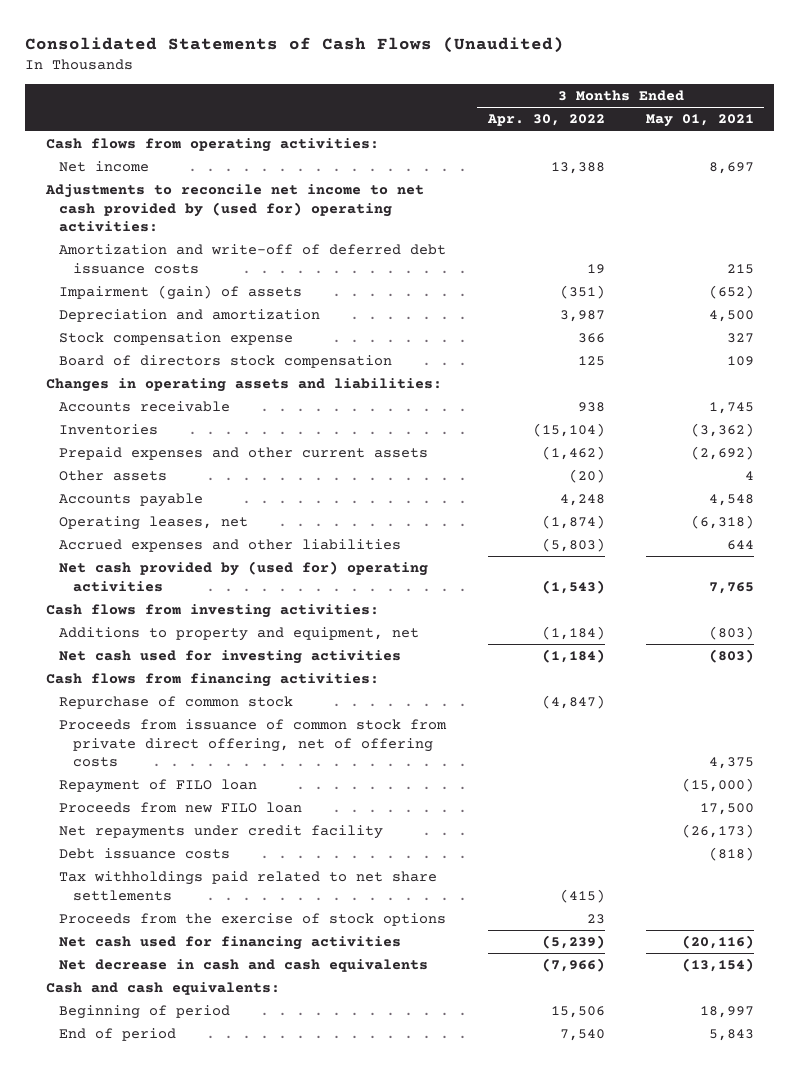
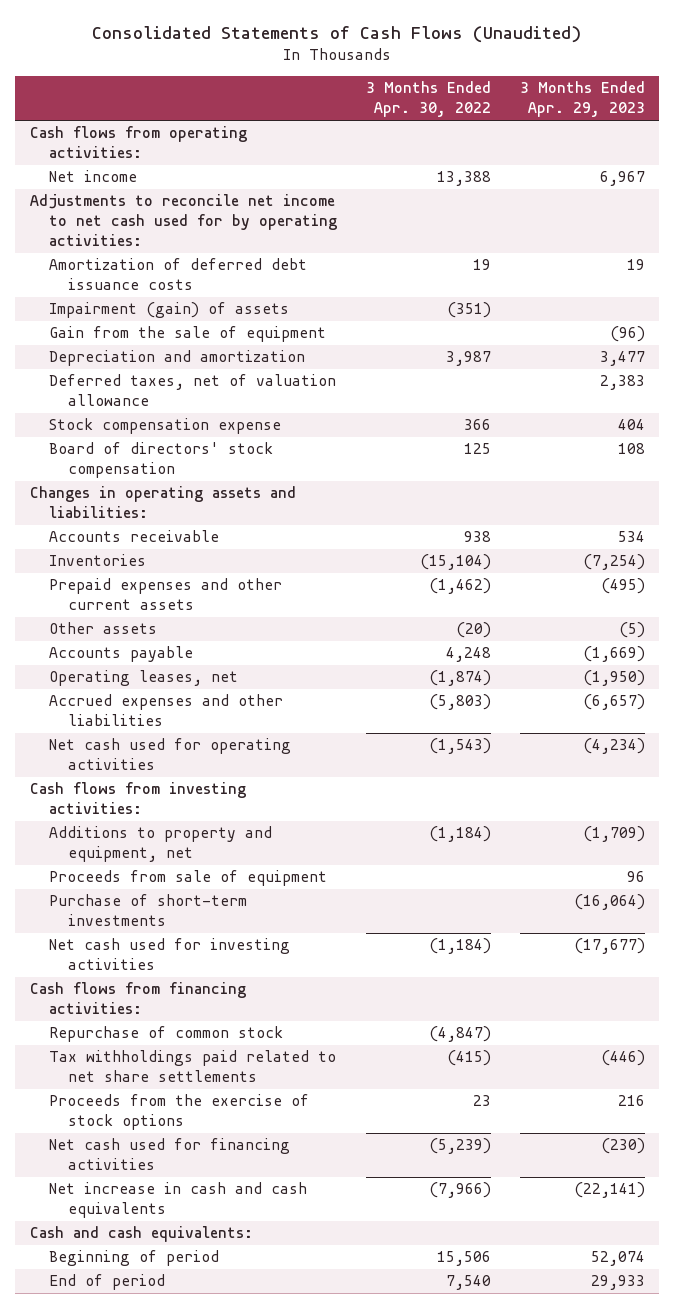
[645,114,754,128] May 01, 2021 -> none
none -> [519,81,645,118] 3 Months Ended Apr. 29, 2023
[44,183,424,233] Adjustments to reconcile net income to net cash provided by (used for) operating activities: -> [29,194,337,247] Adjustments to reconcile net income to net cash used for by operating activities:
[59,243,447,274] Amortization and write-off of deferred debt issuance costs -> [48,258,307,291] Amortization of deferred debt issuance costs
none -> [48,326,326,343] Gain from the sale of equipment
none -> [48,374,336,407] Deferred taxes, net of valuation allowance
[59,354,393,368] Board of directors stock compensation -> [48,442,273,479] Board of directors' stock compensation
[59,560,429,592] Net cash provided by (used for) operating activities -> [48,738,291,771] Net cash used for operating activities
none -> [48,870,327,887] Proceeds from sale of equipment
none -> [48,894,247,927] Purchase of short-term investments
[59,718,448,768] Proceeds from issuance of common stock from private direct offering, net of offering costs -> none
[59,778,258,793] Repayment of FILO loan -> none
[59,801,303,813] Proceeds from new FILO loan -> none
[59,824,384,839] Net repayments under credit facility -> none
[59,847,231,859] Debt issuance costs -> none
[59,958,429,972] Net decrease in cash and cash equivalents -> [48,1182,307,1219] Net increase in cash and cash equivalents

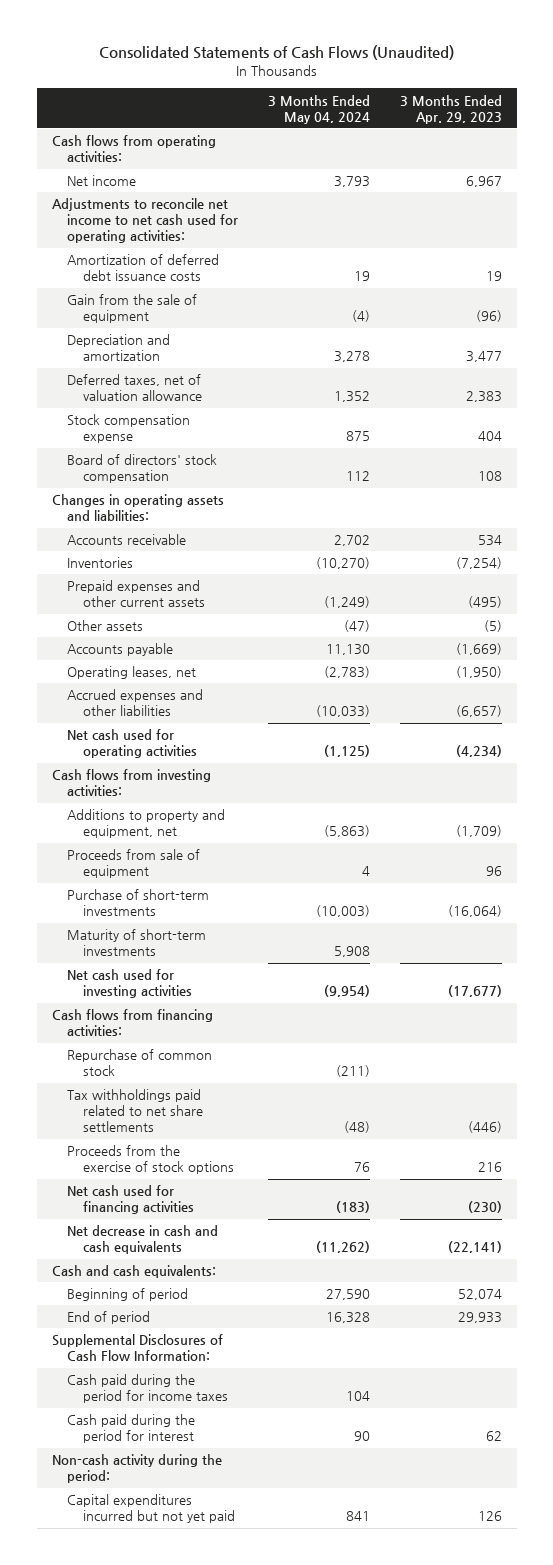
[365,81,491,118] 3 Months Ended Apr. 30, 2022 -> none
none -> [268,94,371,124] 3 Months Ended May 04, 2024
[29,194,337,247] Adjustments to reconcile net income to net cash used for by operating activities: -> [51,198,239,244] Adjustments to reconcile net income to net cash used for operating activities:
[48,302,289,319] Impairment (gain) of assets -> none
none -> [67,929,207,957] Maturity of short-term investments
[48,1182,307,1219] Net increase in cash and cash equivalents -> [67,1225,219,1255] Net decrease in cash and cash equivalents
none -> [51,1334,223,1362] Supplemental Disclosures of Cash Flow Information:
none -> [67,1374,229,1404] Cash paid during the period for income taxes
none -> [67,1414,196,1444] Cash paid during the period for interest
none -> [51,1454,222,1484] Non-cash activity during the period:
none -> [67,1494,236,1524] Capital expenditures incurred but not yet paid

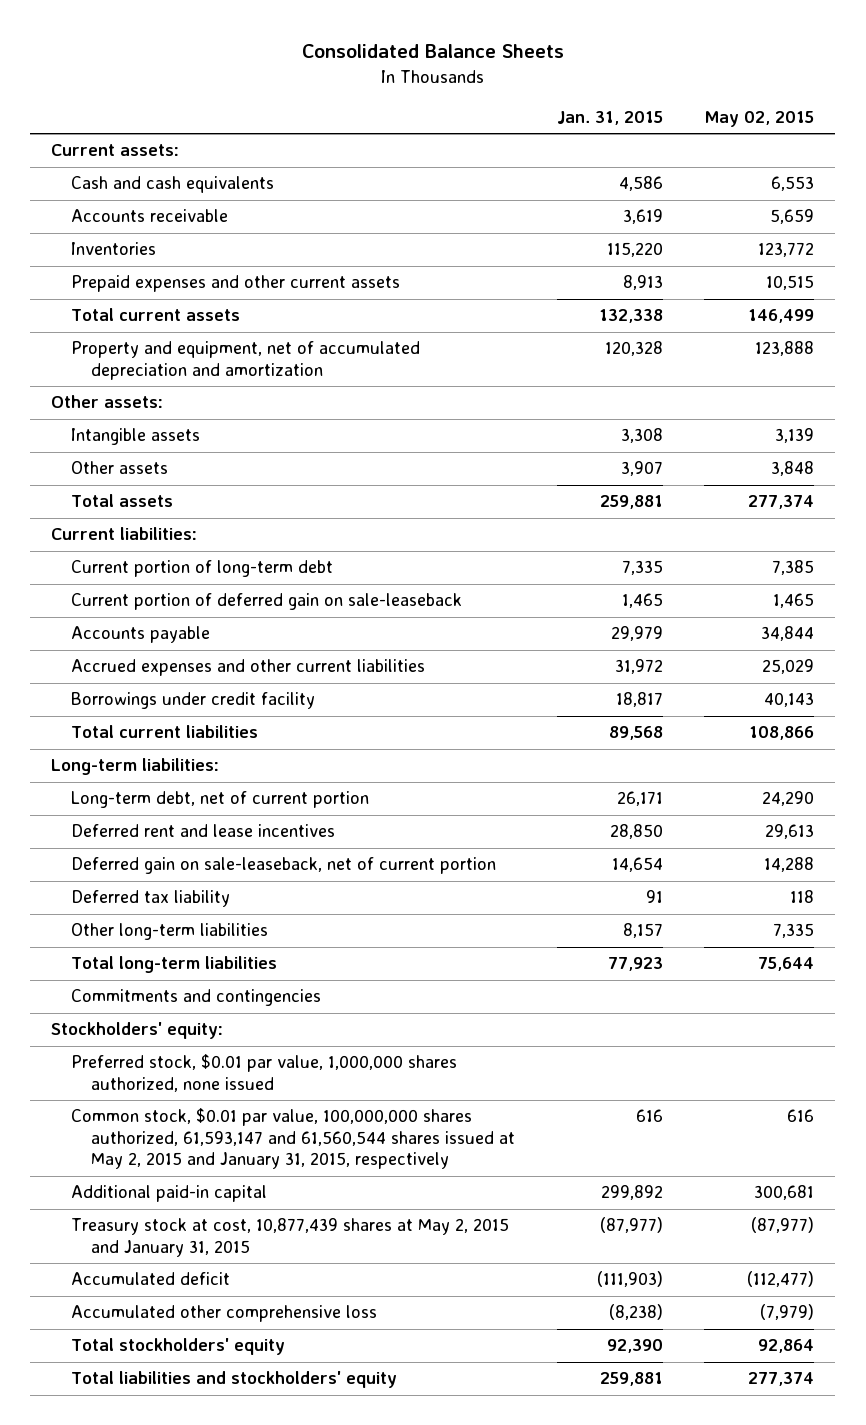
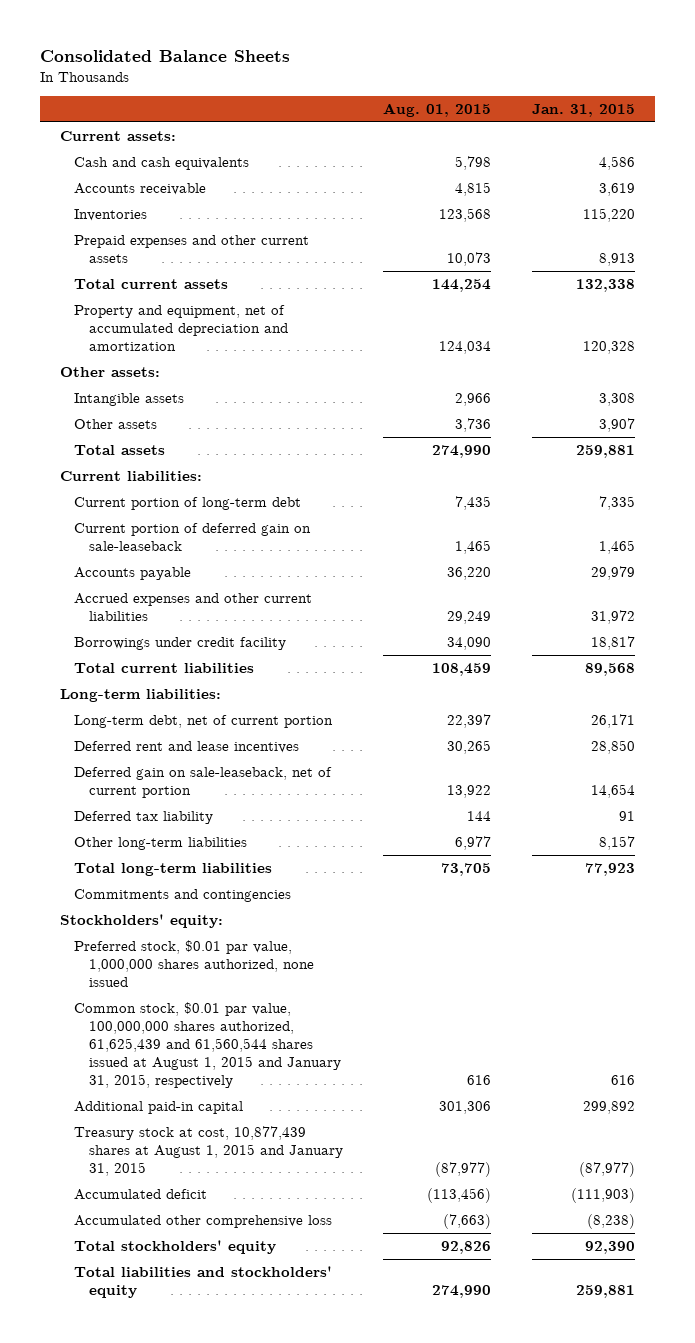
[704,110,815,127] May 02, 2015 -> none
none -> [383,102,492,117] Aug. 01, 2015
[71,1108,516,1170] Common stock, $0.01 par value, 100,000,000 shares authorized, 61,593,147 and 61,560,544 shares issued at May 2, 2015 and January 31, 2015, respectively -> [74,1001,341,1088] Common stock, $0.01 par value, 100,000,000 shares authorized, 61,625,439 and 61,560,544 shares issued at August 1, 2015 and January 31, 2015, respectively
[71,1218,510,1257] Treasury stock at cost, 10,877,439 shares at May 2, 2015 and January 31, 2015 -> [74,1125,343,1176] Treasury stock at cost, 10,877,439 shares at August 1, 2015 and January 31, 2015

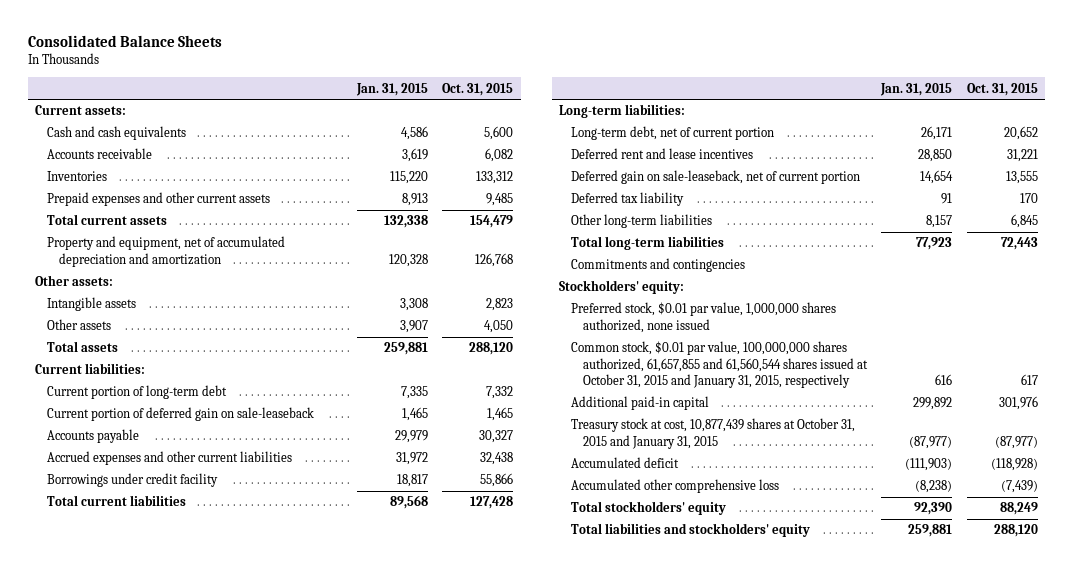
[383,102,492,117] Aug. 01, 2015 -> none
none -> [442,82,514,96] Oct. 31, 2015
[74,1001,341,1088] Common stock, $0.01 par value, 100,000,000 shares authorized, 61,625,439 and 61,560,544 shares issued at August 1, 2015 and January 31, 2015, respectively -> [571,341,869,388] Common stock, $0.01 par value, 100,000,000 shares authorized, 61,657,855 and 61,560,544 shares issued at October 31, 2015 and January 31, 2015, respectively
[74,1125,343,1176] Treasury stock at cost, 10,877,439 shares at August 1, 2015 and January 31, 2015 -> [571,418,856,449] Treasury stock at cost, 10,877,439 shares at October 31, 2015 and January 31, 2015

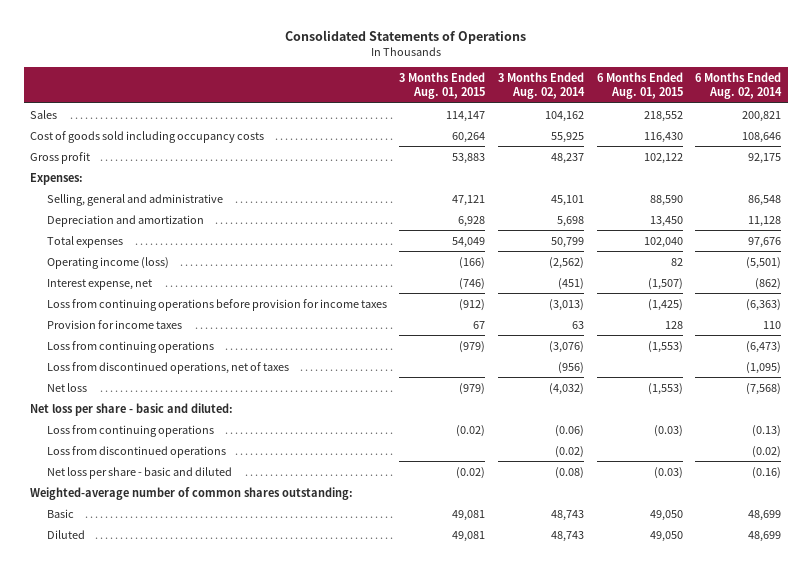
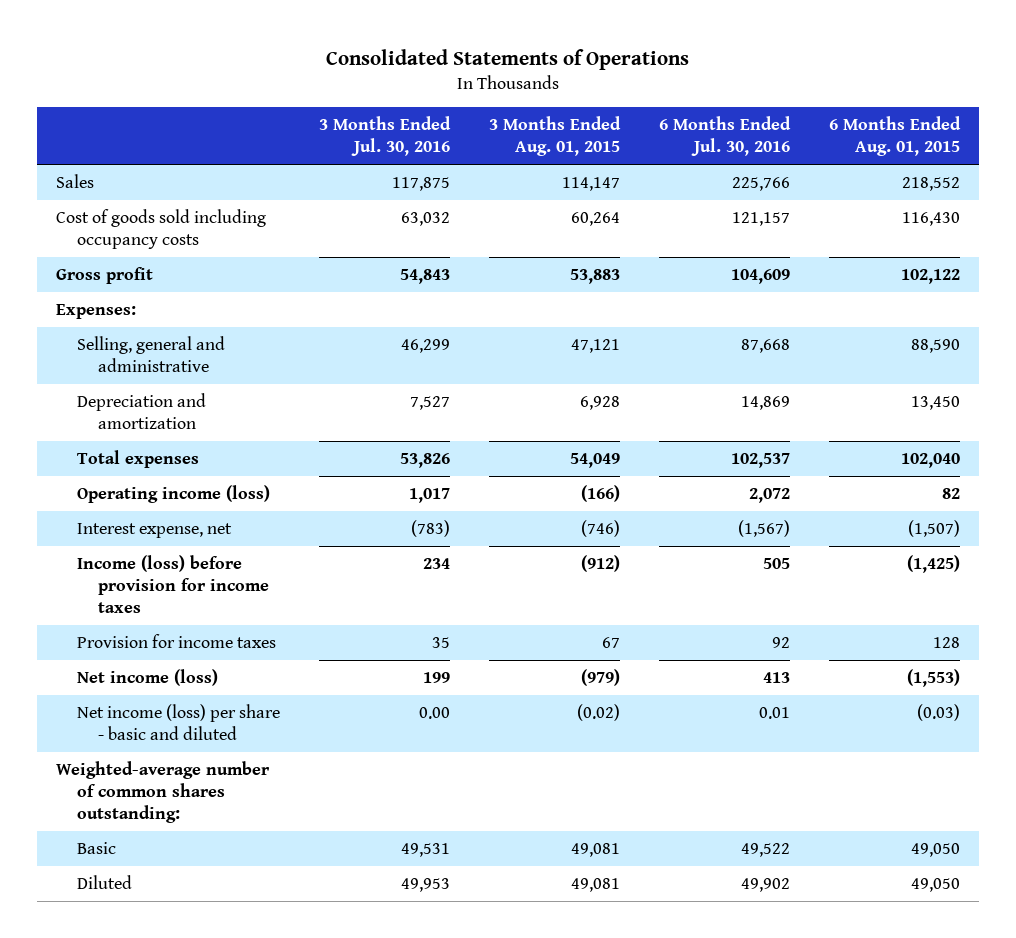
[497,71,585,100] 3 Months Ended Aug. 02, 2014 -> none
[695,71,783,100] 6 Months Ended Aug. 02, 2014 -> none
none -> [318,115,451,157] 3 Months Ended Jul. 30, 2016
none -> [658,115,791,157] 6 Months Ended Jul. 30, 2016
[46,298,387,311] Loss from continuing operations before provision for income taxes -> [77,555,269,614] Income (loss) before provision for income taxes
[46,340,214,353] Loss from continuing operations -> none
[46,361,289,374] Loss from discontinued operations, net of taxes -> none
[30,402,234,416] Net loss per share - basic and diluted: -> none
[46,424,214,437] Loss from continuing operations -> none
[46,445,226,458] Loss from discontinued operations -> none
[46,382,87,392] Net loss -> [77,669,219,687] Net income (loss)
[46,466,232,479] Net loss per share - basic and diluted -> [77,704,281,741] Net income (loss) per share - basic and diluted

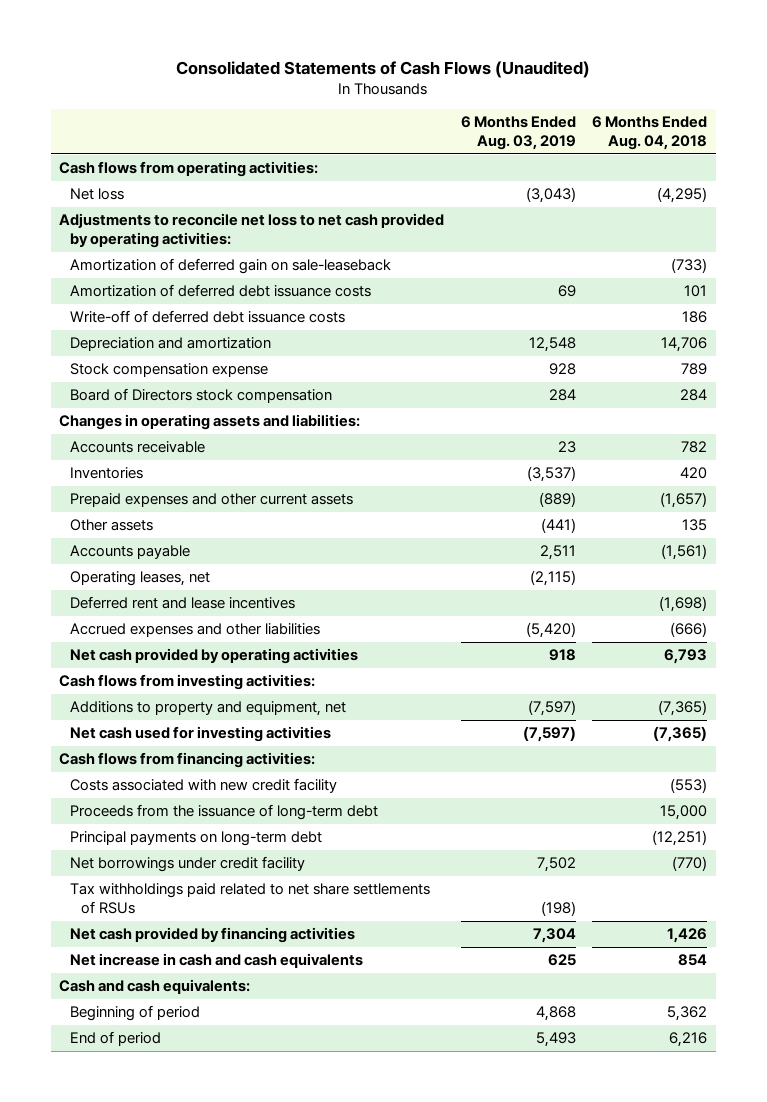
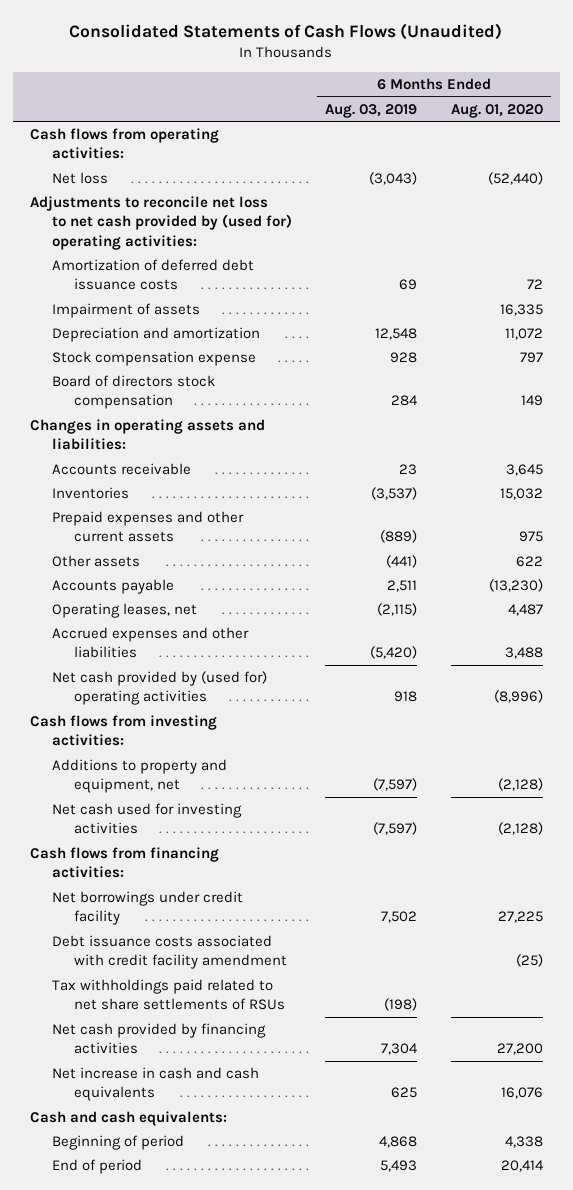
[592,116,708,150] 6 Months Ended Aug. 04, 2018 -> none
none -> [450,103,543,118] Aug. 01, 2020
[70,258,392,275] Amortization of deferred gain on sale-leaseback -> none
[59,213,445,249] Adjustments to reconcile net loss to net cash provided by operating activities: -> [30,195,292,251] Adjustments to reconcile net loss to net cash provided by (used for) operating activities:
[70,310,346,324] Write-off of deferred debt issuance costs -> none
none -> [51,302,200,318] Impairment of assets
[70,388,333,404] Board of Directors stock compensation -> [51,374,215,410] Board of directors stock compensation
[70,596,296,610] Deferred rent and lease incentives -> none
[70,648,359,665] Net cash provided by operating activities -> [51,670,267,706] Net cash provided by (used for) operating activities
[70,778,338,794] Costs associated with new credit facility -> none
[70,804,379,821] Proceeds from the issuance of long-term debt -> none
[70,831,323,847] Principal payments on long-term debt -> none
none -> [51,934,287,970] Debt issuance costs associated with credit facility amendment

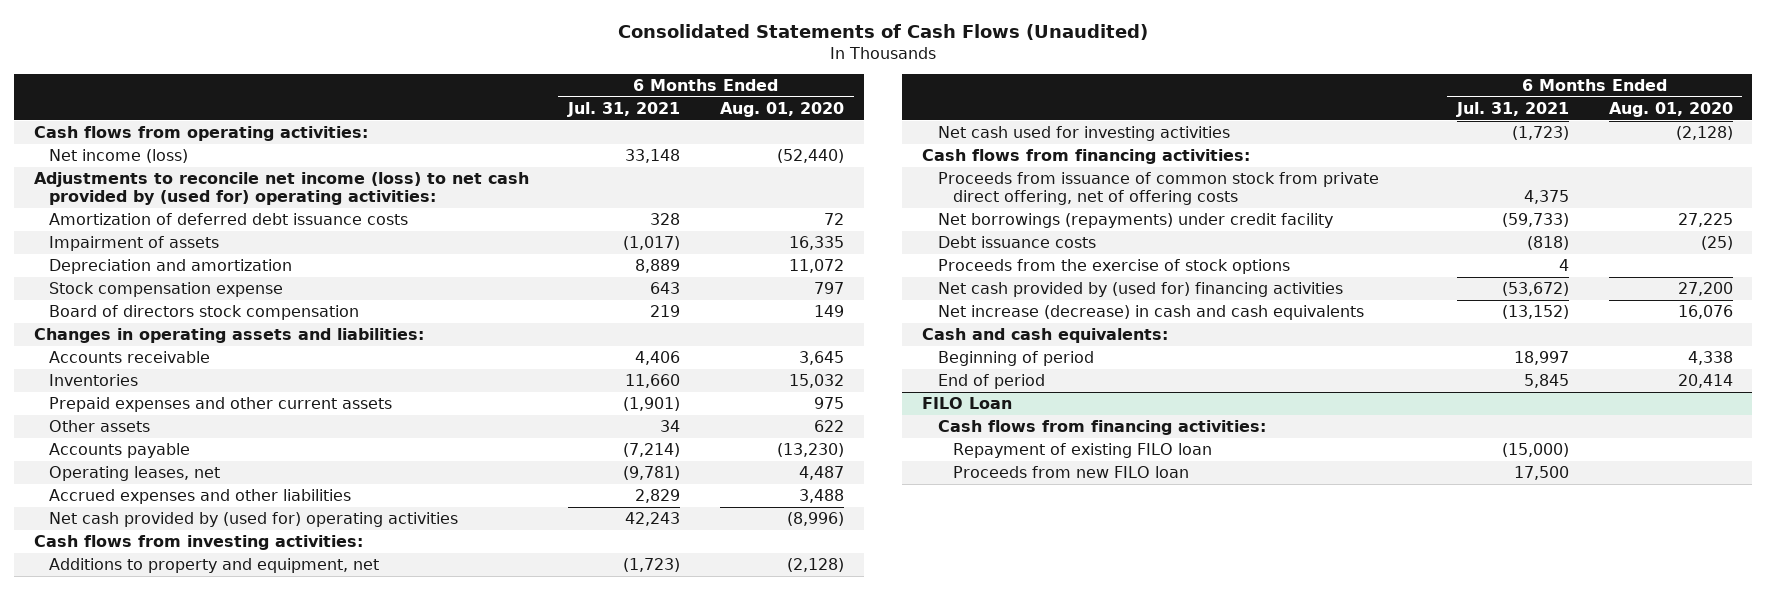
[325,103,418,118] Aug. 03, 2019 -> none
none -> [567,101,681,117] Jul. 31, 2021
[51,171,108,184] Net loss -> [49,149,189,164] Net income (loss)
[30,195,292,251] Adjustments to reconcile net loss to net cash provided by (used for) operating activities: -> [33,172,529,205] Adjustments to reconcile net income (loss) to net cash provided by (used for) operating activities:
[51,978,285,1011] Tax withholdings paid related to net share settlements of RSUs -> none
none -> [937,172,1379,205] Proceeds from issuance of common stock from private direct offering, net of offering costs
[51,890,243,926] Net borrowings under credit facility -> [937,213,1333,229] Net borrowings (repayments) under credit facility
[51,934,287,970] Debt issuance costs associated with credit facility amendment -> [937,236,1096,249] Debt issuance costs
none -> [937,259,1290,275] Proceeds from the exercise of stock options
[51,1022,266,1055] Net cash provided by financing activities -> [937,282,1343,298] Net cash provided by (used for) financing activities
[51,1066,259,1102] Net increase in cash and cash equivalents -> [937,305,1364,321] Net increase (decrease) in cash and cash equivalents
none -> [922,397,1013,410] FILO Loan
none -> [937,420,1266,436] Cash flows from financing activities:
none -> [953,443,1213,459] Repayment of existing FILO loan
none -> [953,466,1190,479] Proceeds from new FILO loan

